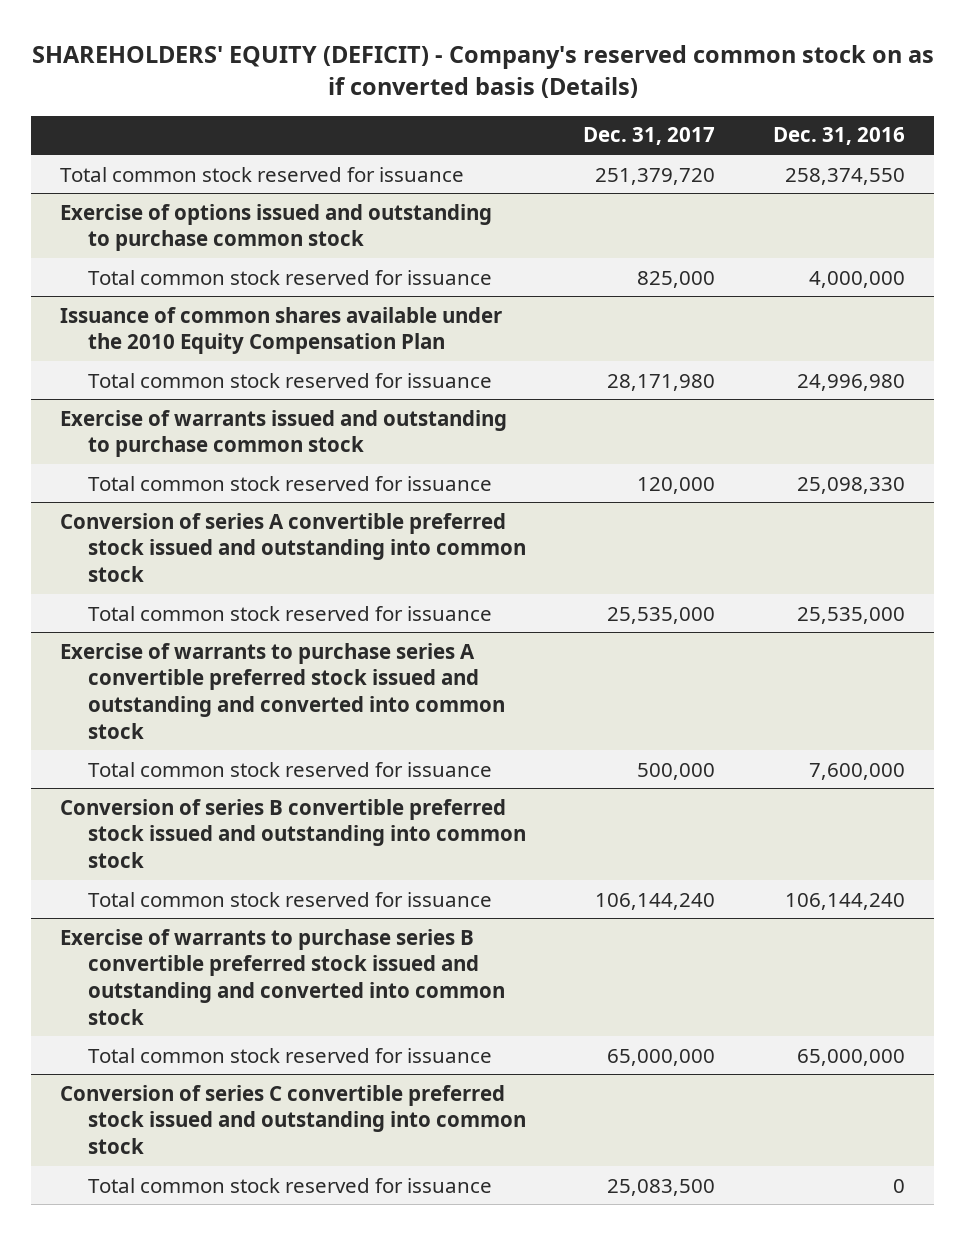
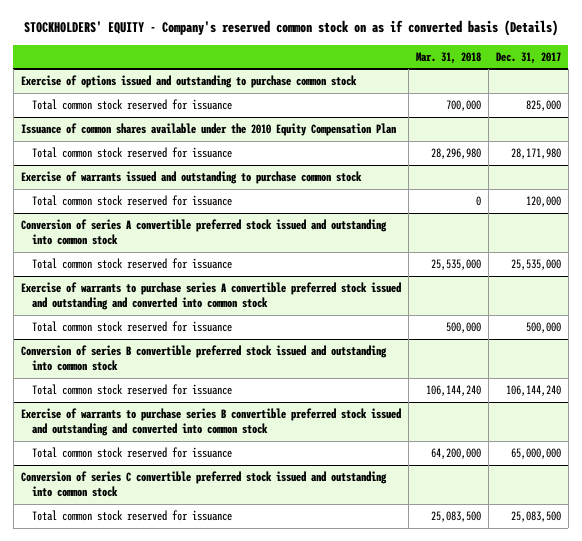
[31,45,934,99] SHAREHOLDERS' EQUITY (DEFICIT) - Company's reserved common stock on as if converted basis (Details) -> [23,20,558,37] STOCKHOLDERS' EQUITY - Company's reserved common stock on as if converted basis (Details)
[773,127,906,146] Dec. 31, 2016 -> none
none -> [415,51,481,64] Mar. 31, 2018
[59,166,464,182] Total common stock reserved for issuance -> none

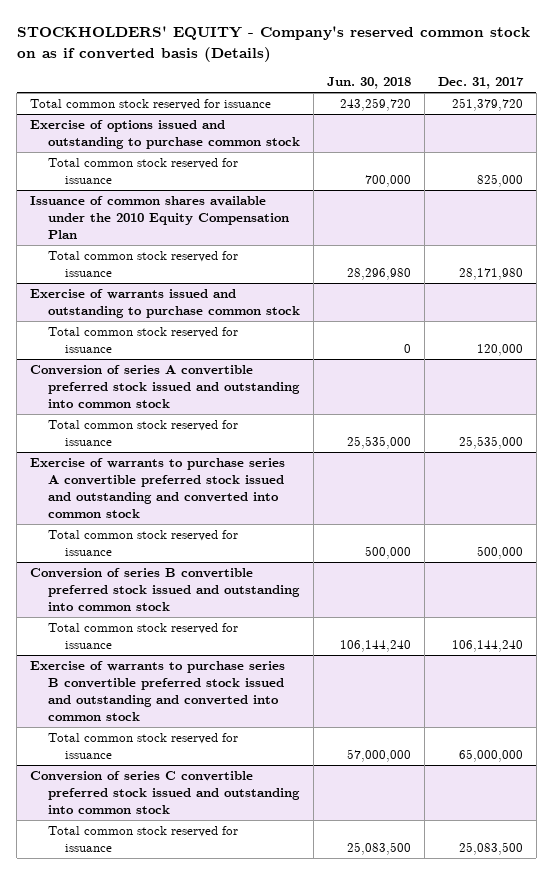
[415,51,481,64] Mar. 31, 2018 -> none
none -> [326,77,411,90] Jun. 30, 2018
none -> [30,98,272,110] Total common stock reserved for issuance

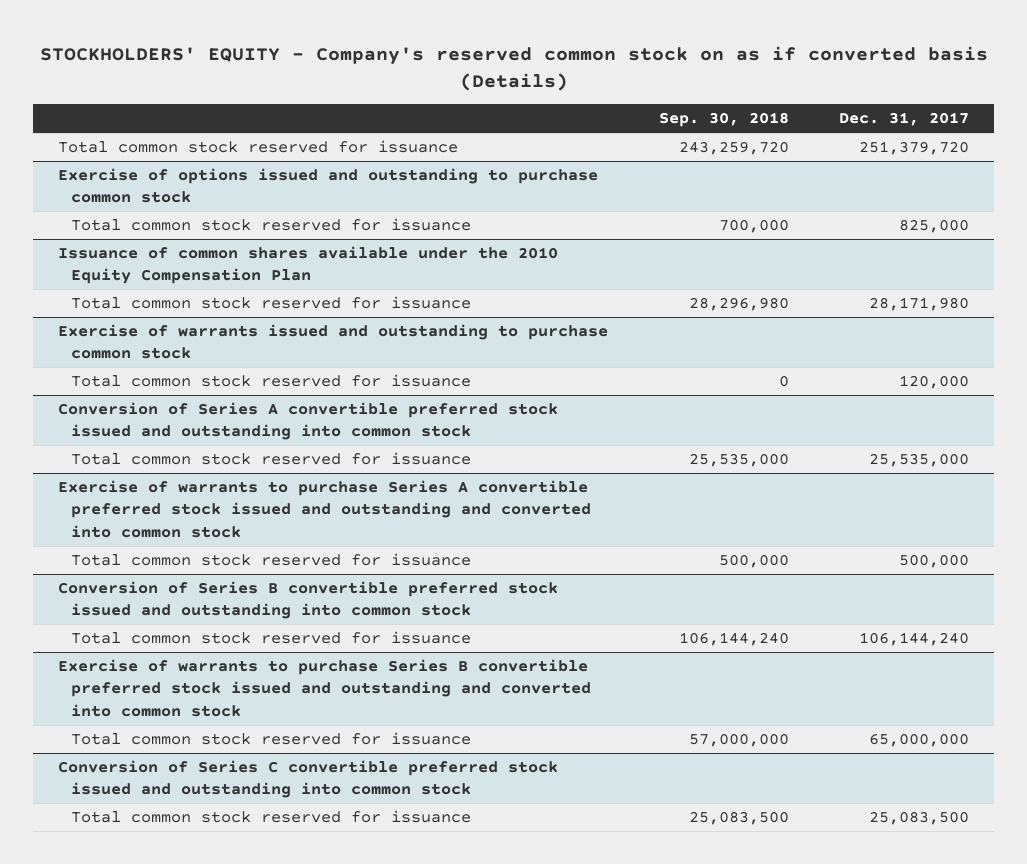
[326,77,411,90] Jun. 30, 2018 -> none
none -> [658,112,789,128] Sep. 30, 2018
[30,364,300,409] Conversion of series A convertible preferred stock issued and outstanding into common stock -> [58,402,559,441] Conversion of Series A convertible preferred stock issued and outstanding into common stock
[30,457,286,519] Exercise of warrants to purchase series A convertible preferred stock issued and outstanding and converted into common stock -> [58,480,591,538] Exercise of warrants to purchase Series A convertible preferred stock issued and outstanding and converted into common stock
[30,567,300,612] Conversion of series B convertible preferred stock issued and outstanding into common stock -> [58,581,559,620] Conversion of Series B convertible preferred stock issued and outstanding into common stock
[30,660,286,722] Exercise of warrants to purchase series B convertible preferred stock issued and outstanding and converted into common stock -> [58,659,591,717] Exercise of warrants to purchase Series B convertible preferred stock issued and outstanding and converted into common stock
[30,770,300,815] Conversion of series C convertible preferred stock issued and outstanding into common stock -> [58,760,559,799] Conversion of Series C convertible preferred stock issued and outstanding into common stock

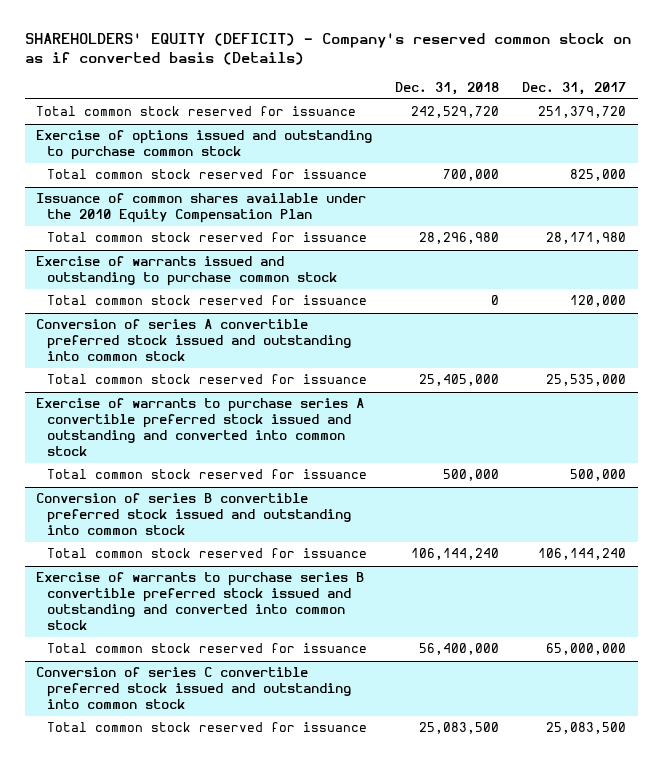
[39,45,988,91] STOCKHOLDERS' EQUITY - Company's reserved common stock on as if converted basis (Details) -> [24,32,631,65] SHAREHOLDERS' EQUITY (DEFICIT) - Company's reserved common stock on as if converted basis (Details)
[658,112,789,128] Sep. 30, 2018 -> none
none -> [395,81,500,95] Dec. 31, 2018
[58,402,559,441] Conversion of Series A convertible preferred stock issued and outstanding into common stock -> [36,319,352,361] Conversion of series A convertible preferred stock issued and outstanding into common stock
[58,480,591,538] Exercise of warrants to purchase Series A convertible preferred stock issued and outstanding and converted into common stock -> [36,398,365,456] Exercise of warrants to purchase series A convertible preferred stock issued and outstanding and converted into common stock
[58,581,559,620] Conversion of Series B convertible preferred stock issued and outstanding into common stock -> [36,493,352,535] Conversion of series B convertible preferred stock issued and outstanding into common stock
[58,659,591,717] Exercise of warrants to purchase Series B convertible preferred stock issued and outstanding and converted into common stock -> [36,572,365,630] Exercise of warrants to purchase series B convertible preferred stock issued and outstanding and converted into common stock
[58,760,559,799] Conversion of Series C convertible preferred stock issued and outstanding into common stock -> [36,667,352,709] Conversion of series C convertible preferred stock issued and outstanding into common stock

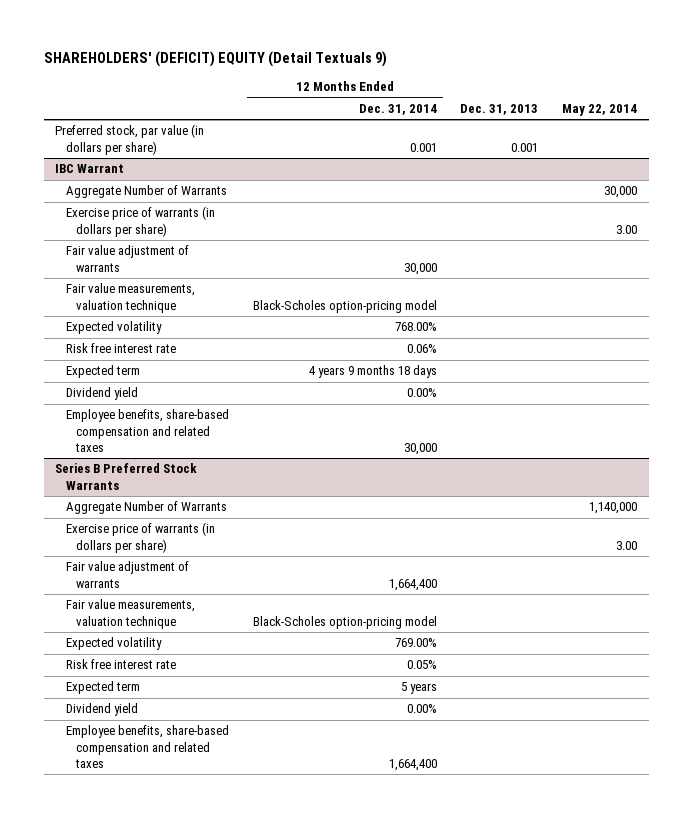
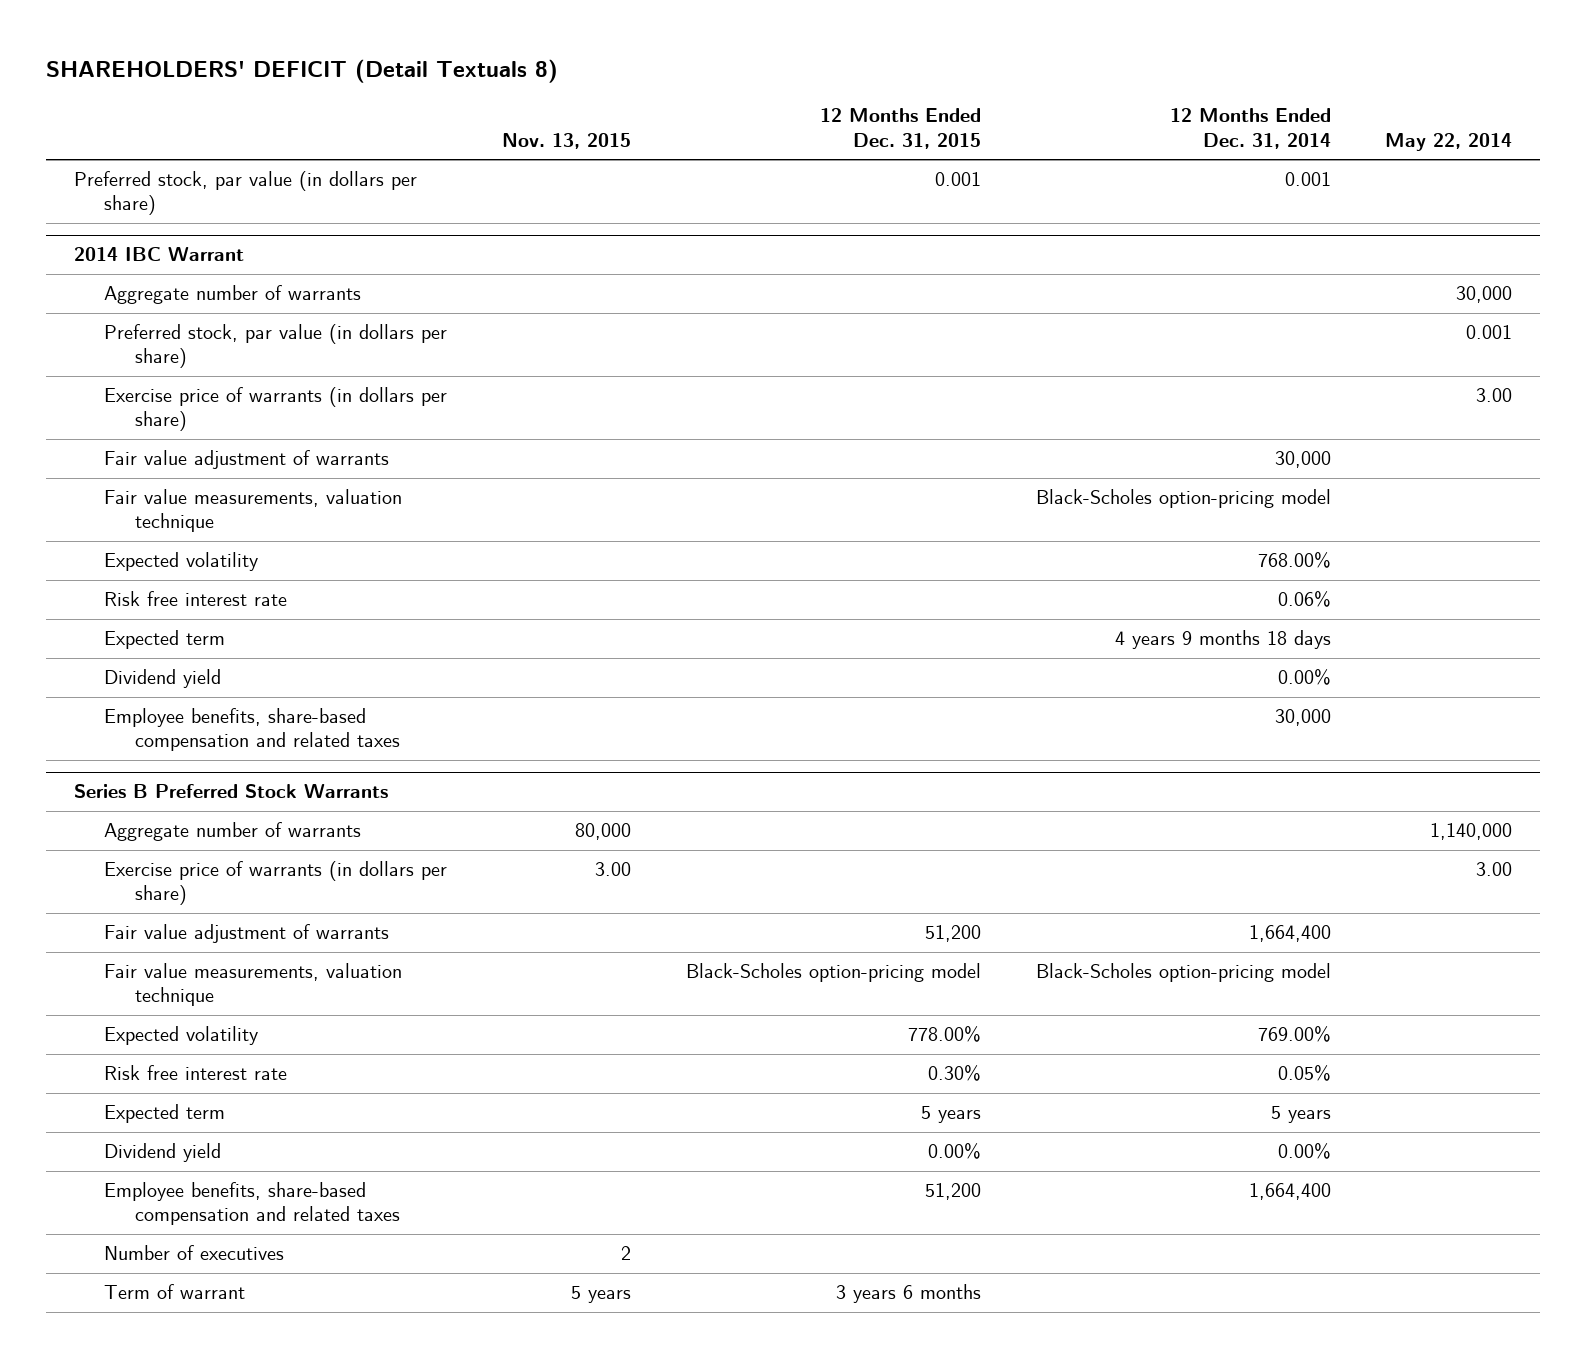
[43,51,387,68] SHAREHOLDERS' (DEFICIT) EQUITY (Detail Textuals 9) -> [46,58,559,83] SHAREHOLDERS' DEFICIT (Detail Textuals 8)
[460,103,539,115] Dec. 31, 2013 -> none
none -> [502,132,632,149] Nov. 13, 2015
none -> [819,108,981,149] 12 Months Ended Dec. 31, 2015
[55,164,125,174] IBC Warrant -> [73,247,244,262] 2014 IBC Warrant
[65,185,227,199] Aggregate Number of Warrants -> [104,285,362,305] Aggregate number of warrants
none -> [104,324,448,369] Preferred stock, par value (in dollars per share)
[65,501,227,515] Aggregate Number of Warrants -> [104,822,362,842] Aggregate number of warrants
none -> [104,1245,285,1261] Number of executives
none -> [104,1284,246,1300] Term of warrant

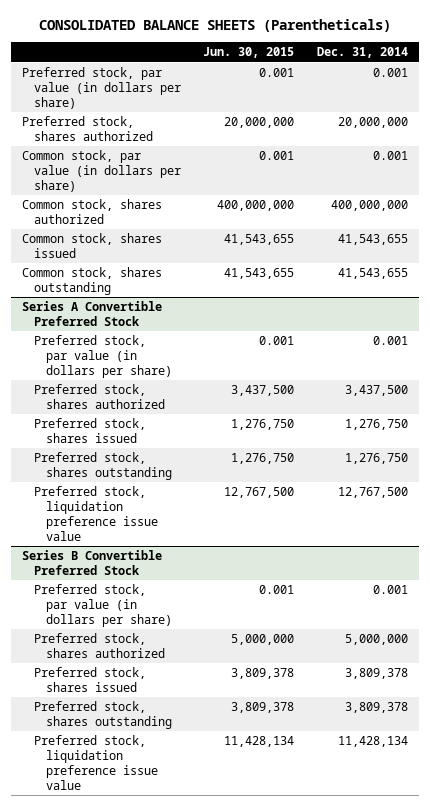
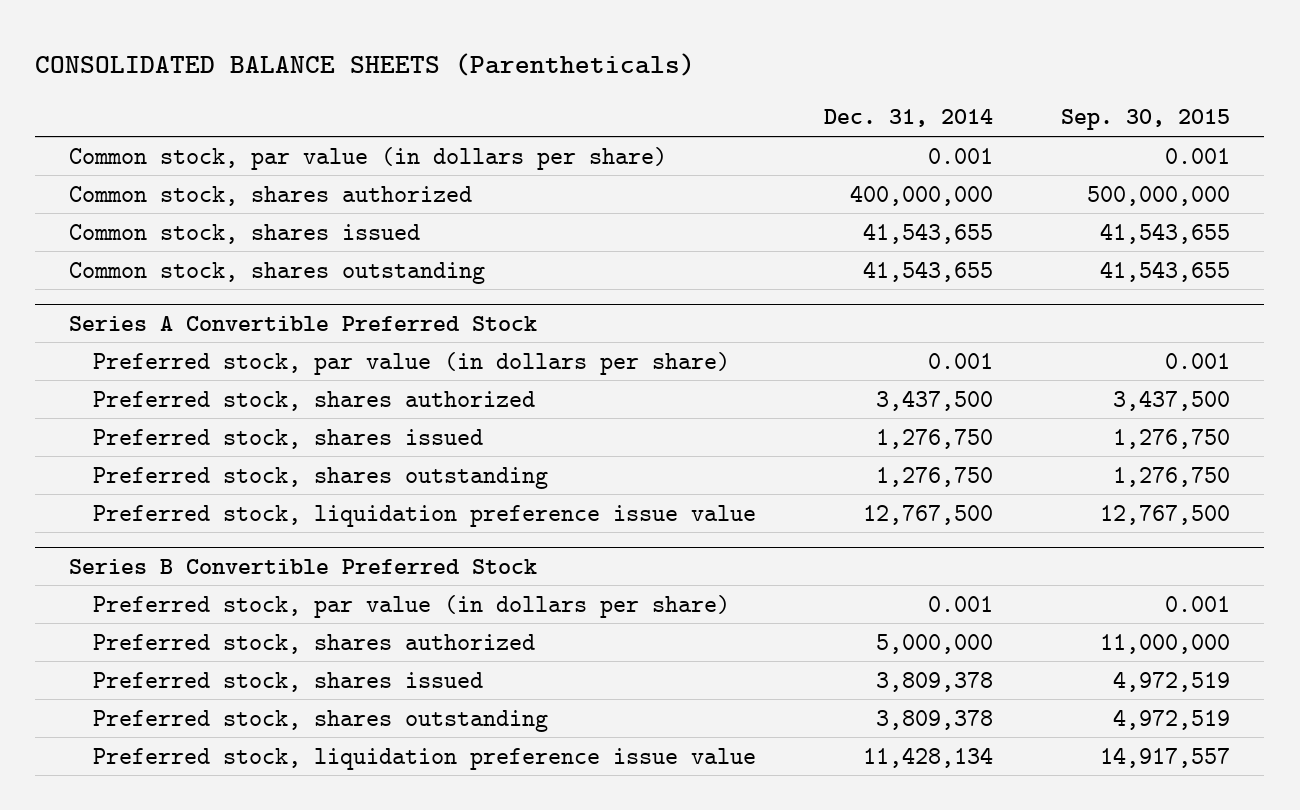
[203,47,295,59] Jun. 30, 2015 -> none
none -> [1061,109,1231,131] Sep. 30, 2015
[22,67,182,109] Preferred stock, par value (in dollars per share) -> none
[22,116,154,142] Preferred stock, shares authorized -> none

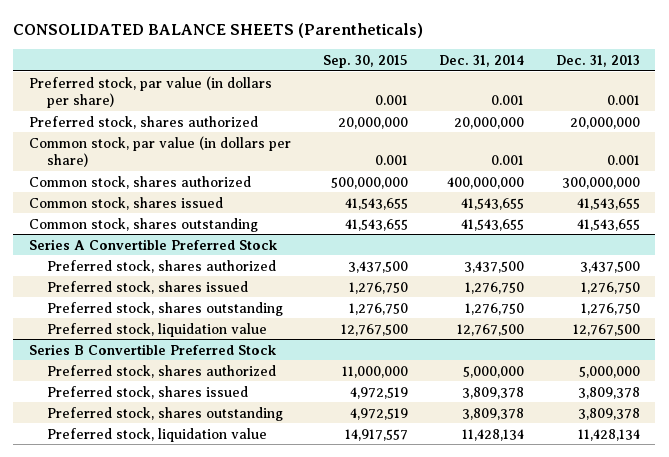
none -> [555,54,640,67] Dec. 31, 2013
none -> [29,75,273,108] Preferred stock, par value (in dollars per share)
none -> [29,115,259,129] Preferred stock, shares authorized
[93,351,731,375] Preferred stock, par value (in dollars per share) -> none
[93,504,757,527] Preferred stock, liquidation preference issue value -> [47,322,268,337] Preferred stock, liquidation value
[93,594,731,618] Preferred stock, par value (in dollars per share) -> none
[93,747,757,770] Preferred stock, liquidation preference issue value -> [47,427,268,442] Preferred stock, liquidation value

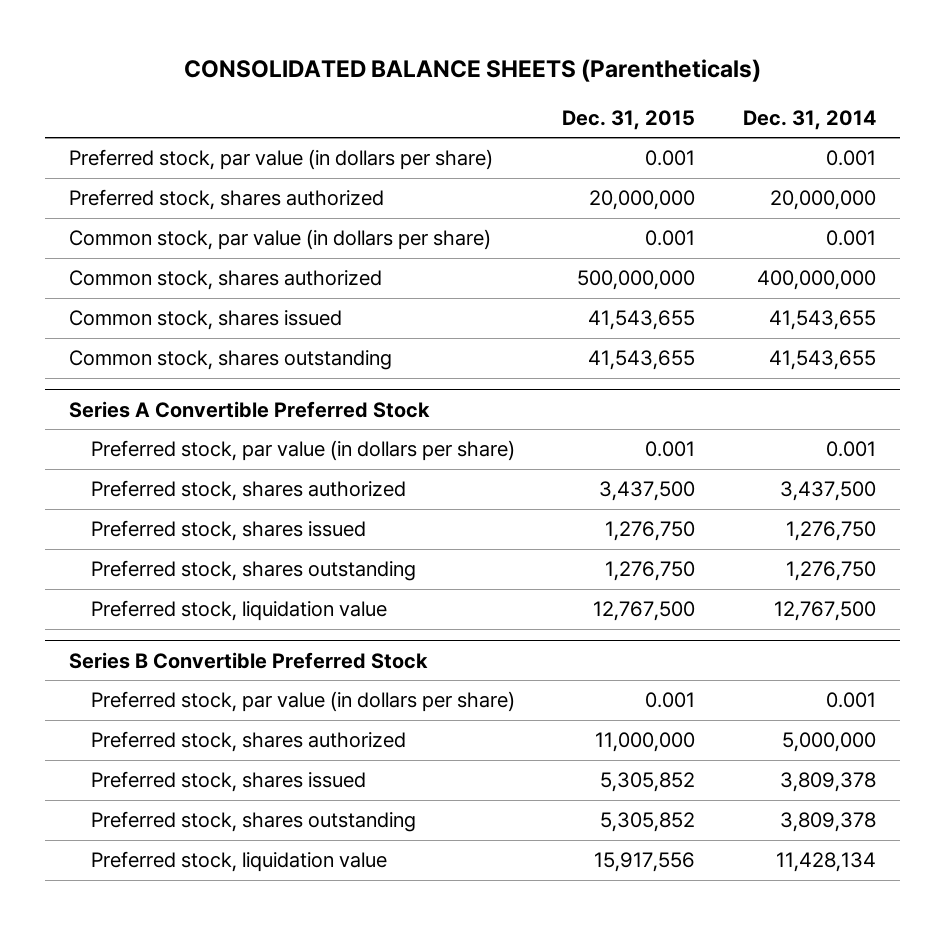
[322,54,408,68] Sep. 30, 2015 -> none
[555,54,640,67] Dec. 31, 2013 -> none
none -> [562,109,696,130] Dec. 31, 2015
none -> [90,440,515,462] Preferred stock, par value (in dollars per share)
none -> [90,691,515,713] Preferred stock, par value (in dollars per share)

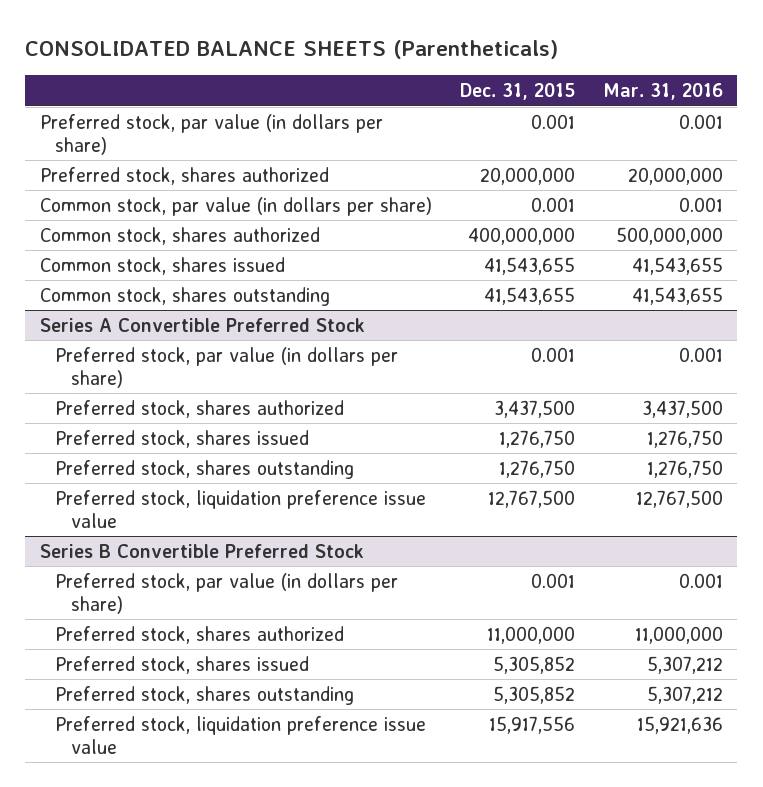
[743,109,877,130] Dec. 31, 2014 -> none
none -> [603,83,724,101] Mar. 31, 2016
[577,270,696,291] 500,000,000 -> [467,226,575,245] 400,000,000
[90,600,387,622] Preferred stock, liquidation value -> [55,489,427,528] Preferred stock, liquidation preference issue value
[90,851,387,873] Preferred stock, liquidation value -> [55,715,427,754] Preferred stock, liquidation preference issue value

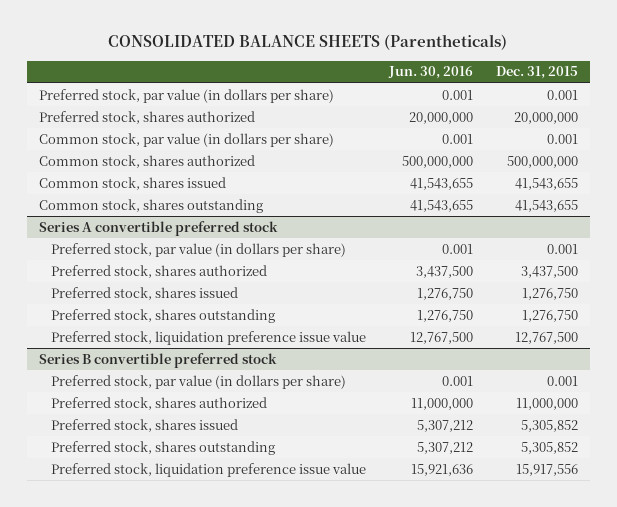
[603,83,724,101] Mar. 31, 2016 -> none
none -> [388,66,474,80] Jun. 30, 2016
[467,226,575,245] 400,000,000 -> [507,155,579,168] 500,000,000
[39,317,365,332] Series A Convertible Preferred Stock -> [38,220,278,236] Series A convertible preferred stock
[39,543,364,558] Series B Convertible Preferred Stock -> [38,352,277,368] Series B convertible preferred stock

